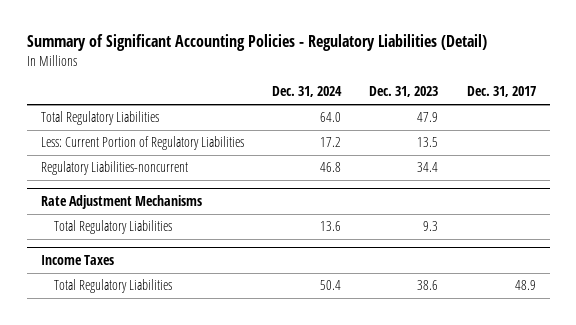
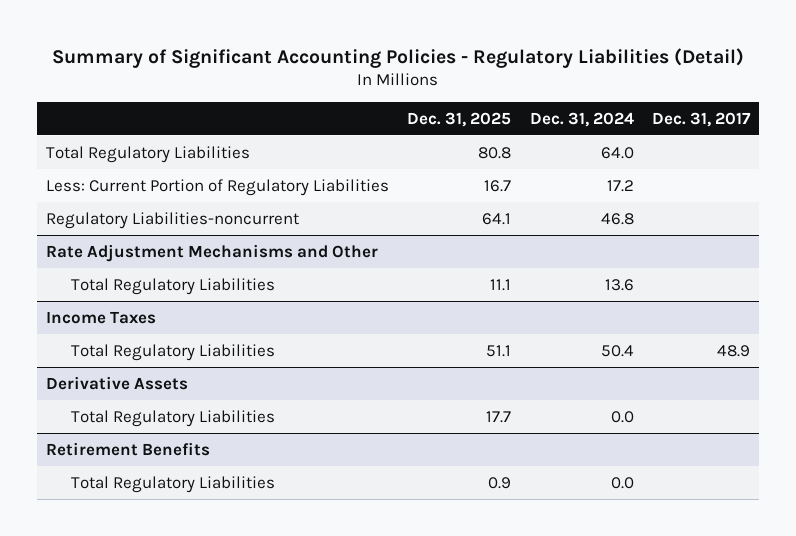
[369,86,439,98] Dec. 31, 2023 -> none
none -> [407,111,512,127] Dec. 31, 2025
[40,194,202,209] Rate Adjustment Mechanisms -> [45,243,378,262] Rate Adjustment Mechanisms and Other
none -> [45,375,188,390] Derivative Assets
none -> [70,409,275,427] Total Regulatory Liabilities
none -> [45,441,210,456] Retirement Benefits
none -> [70,475,275,493] Total Regulatory Liabilities

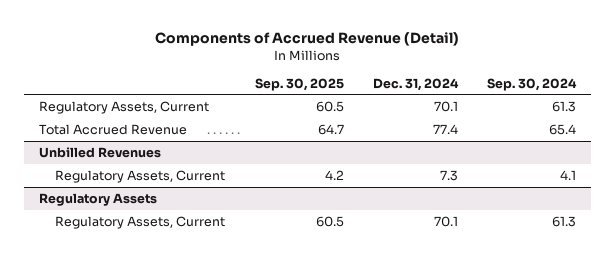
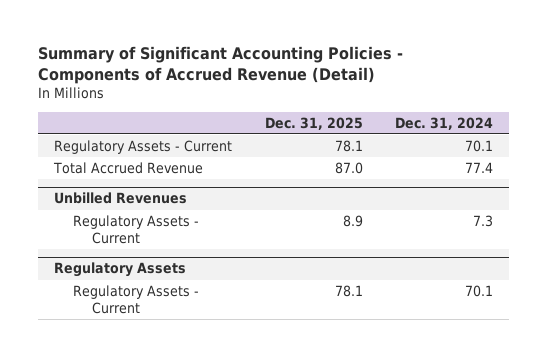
[155,32,460,47] Components of Accrued Revenue (Detail) -> [38,46,404,85] Summary of Significant Accounting Policies - Components of Accrued Revenue (Detail)
[254,77,344,91] Sep. 30, 2025 -> none
[487,77,578,91] Sep. 30, 2024 -> none
none -> [264,116,363,130] Dec. 31, 2025
[38,100,209,114] Regulatory Assets, Current -> [54,140,233,155] Regulatory Assets - Current
[55,169,226,183] Regulatory Assets, Current -> [73,215,200,244] Regulatory Assets - Current
[55,215,226,229] Regulatory Assets, Current -> [73,285,200,314] Regulatory Assets - Current

